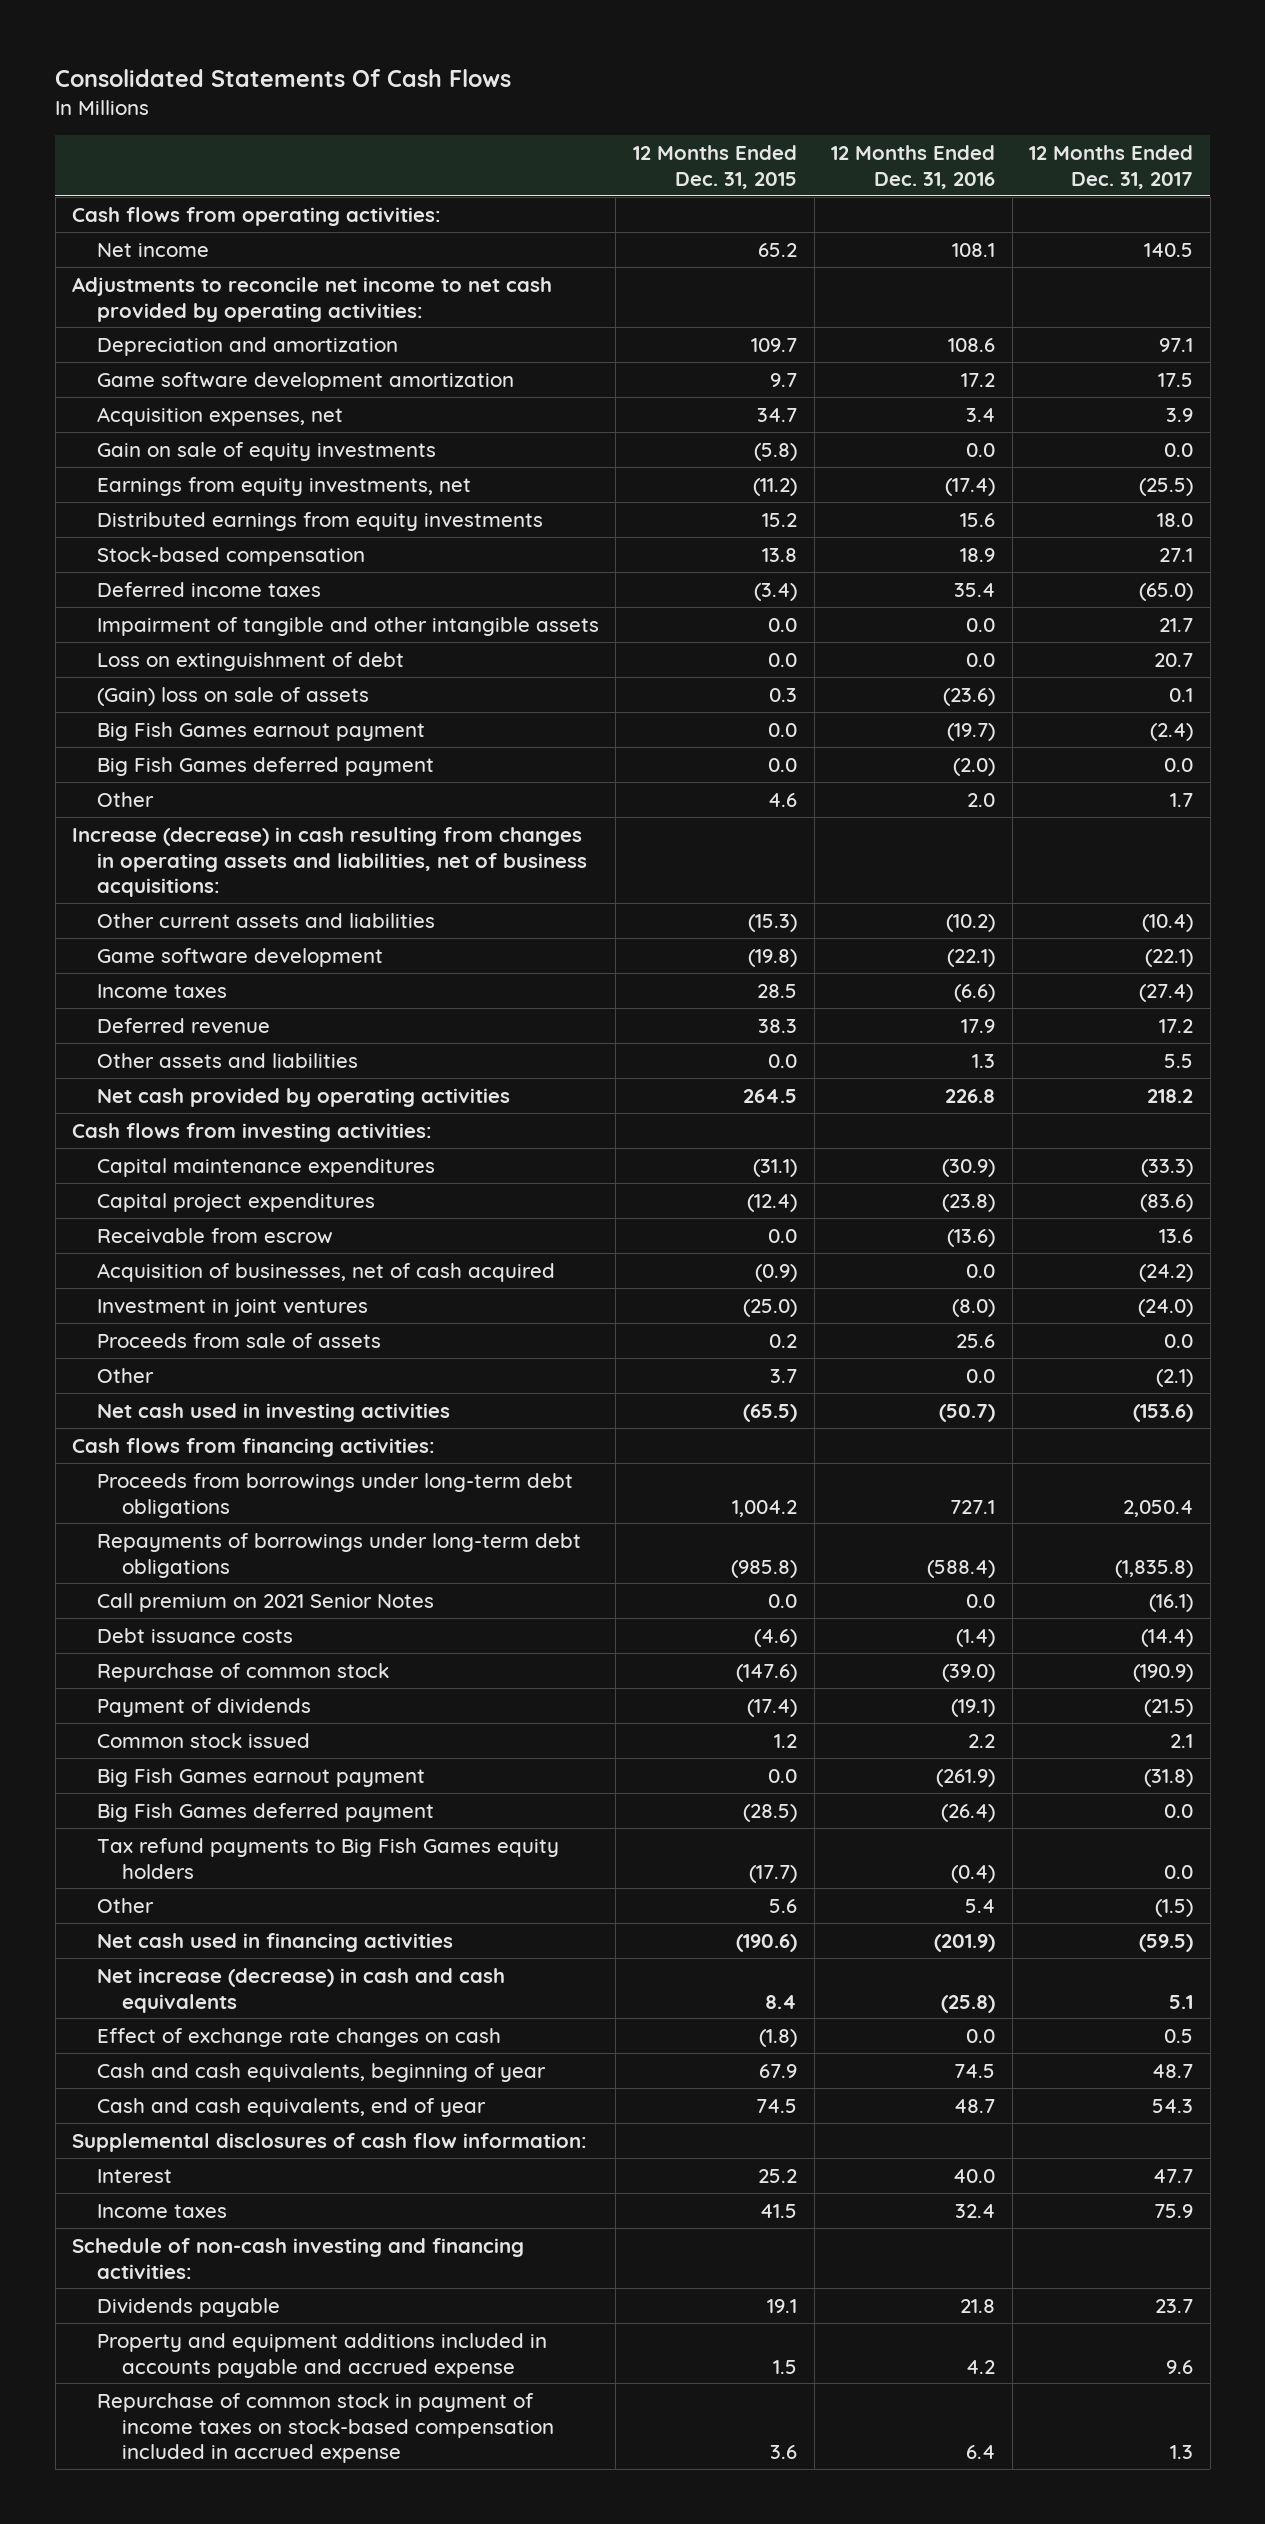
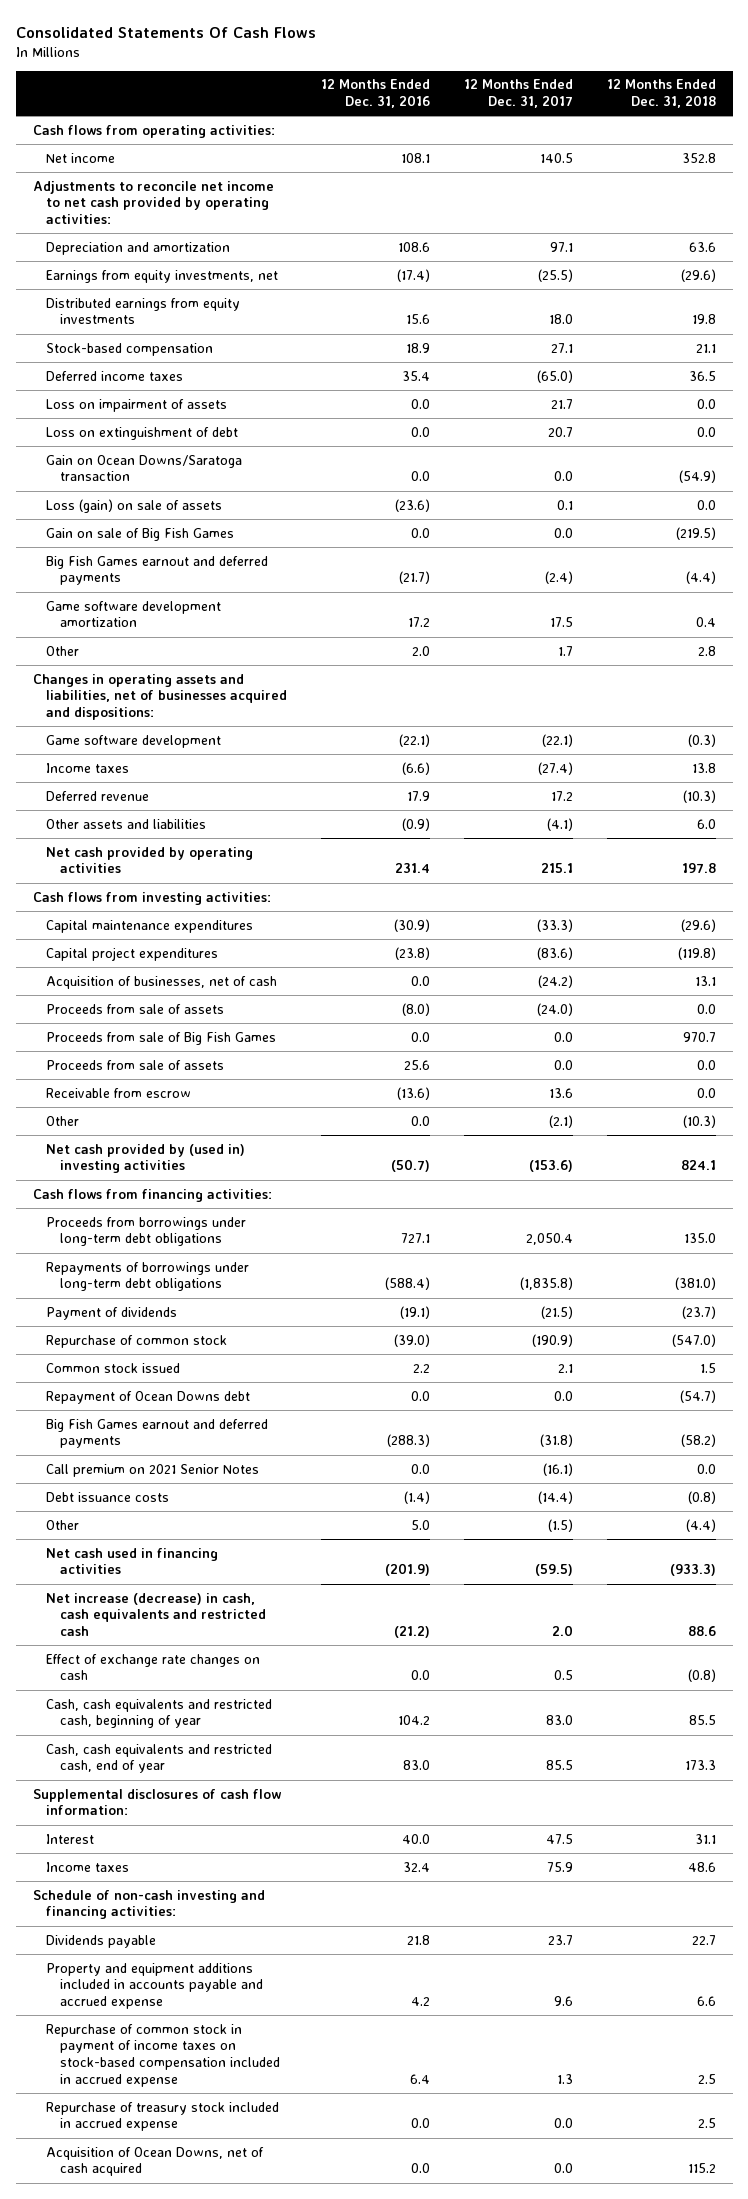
[632,144,797,189] 12 Months Ended Dec. 31, 2015 -> none
none -> [606,79,716,109] 12 Months Ended Dec. 31, 2018
[96,406,343,426] Acquisition expenses, net -> none
[96,441,436,461] Gain on sale of equity investments -> none
[96,616,599,636] Impairment of tangible and other intangible assets -> [46,398,228,412] Loss on impairment of assets
[96,721,425,741] Big Fish Games earnout payment -> none
none -> [46,454,243,482] Gain on Ocean Downs/Saratoga transaction
[96,686,369,706] (Gain) loss on sale of assets -> [46,498,223,513] Loss (gain) on sale of assets
none -> [46,527,235,541] Gain on sale of Big Fish Games
[96,756,434,776] Big Fish Games deferred payment -> [46,555,269,586] Big Fish Games earnout and deferred payments
[953,757,996,776] (2.0) -> [399,571,431,585] (21.7)
[1164,757,1194,772] 0.0 -> [544,571,573,585] (2.4)
[96,371,514,391] Game software development amortization -> [46,600,222,628] Game software development amortization
[96,912,435,928] Other current assets and liabilities -> none
[72,826,587,898] Increase (decrease) in cash resulting from changes in operating assets and liabilities, net of business acquisitions: -> [32,673,288,721] Changes in operating assets and liabilities, net of businesses acquired and dispositions:
[972,1053,996,1068] 1.3 -> [402,817,431,831] (0.9)
[1164,1053,1194,1068] 5.5 -> [546,817,573,831] (4.1)
[945,1088,996,1103] 226.8 -> [395,863,431,874] 231.4
[1147,1088,1194,1103] 218.2 -> [540,863,573,874] 215.1
[96,1262,555,1282] Acquisition of businesses, net of cash acquired -> [46,975,278,989] Acquisition of businesses, net of cash
[96,1298,368,1317] Investment in joint ventures -> [46,1003,225,1014] Proceeds from sale of assets
none -> [46,1031,277,1045] Proceeds from sale of Big Fish Games
[96,1227,333,1244] Receivable from escrow -> [46,1087,192,1098] Receivable from escrow
[96,1402,450,1422] Net cash used in investing activities -> [46,1143,246,1174] Net cash provided by (used in) investing activities
[96,1662,389,1682] Repurchase of common stock -> [46,1334,228,1348] Repurchase of common stock
[96,1802,434,1822] Big Fish Games deferred payment -> none
[96,1837,559,1879] Tax refund payments to Big Fish Games equity holders -> none
none -> [46,1390,251,1404] Repayment of Ocean Downs debt
[96,1767,425,1787] Big Fish Games earnout payment -> [46,1418,269,1449] Big Fish Games earnout and deferred payments
[936,1768,996,1787] (261.9) -> [387,1434,431,1448] (288.3)
[96,1592,434,1612] Call premium on 2021 Senior Notes -> [46,1463,260,1477] Call premium on 2021 Senior Notes
[96,1627,293,1643] Debt issuance costs -> [46,1491,170,1502] Debt issuance costs
[965,1898,996,1913] 5.4 -> [411,1519,431,1530] 5.0
[96,1967,505,2013] Net increase (decrease) in cash and cash equivalents -> [46,1592,266,1637] Net increase (decrease) in cash, cash equivalents and restricted cash
[941,1994,996,2013] (25.8) -> [394,1626,431,1639] (21.2)
[1169,1994,1194,2009] 5.1 -> [551,1625,573,1637] 2.0
[96,2062,546,2082] Cash and cash equivalents, beginning of year -> [46,1698,273,1729] Cash, cash equivalents and restricted cash, beginning of year
[954,2063,996,2078] 74.5 -> [398,1715,431,1726] 104.2
[1152,2063,1194,2078] 48.7 -> [545,1715,573,1726] 83.0
[96,2097,486,2117] Cash and cash equivalents, end of year -> [46,1743,273,1774] Cash, cash equivalents and restricted cash, end of year
[954,2098,996,2113] 48.7 -> [403,1760,431,1771] 83.0
[1152,2098,1194,2113] 54.3 -> [545,1760,573,1771] 85.5
[1153,2168,1194,2183] 47.7 -> [545,1833,573,1844] 47.5
none -> [46,2101,280,2132] Repurchase of treasury stock included in accrued expense
none -> [46,2146,265,2177] Acquisition of Ocean Downs, net of cash acquired

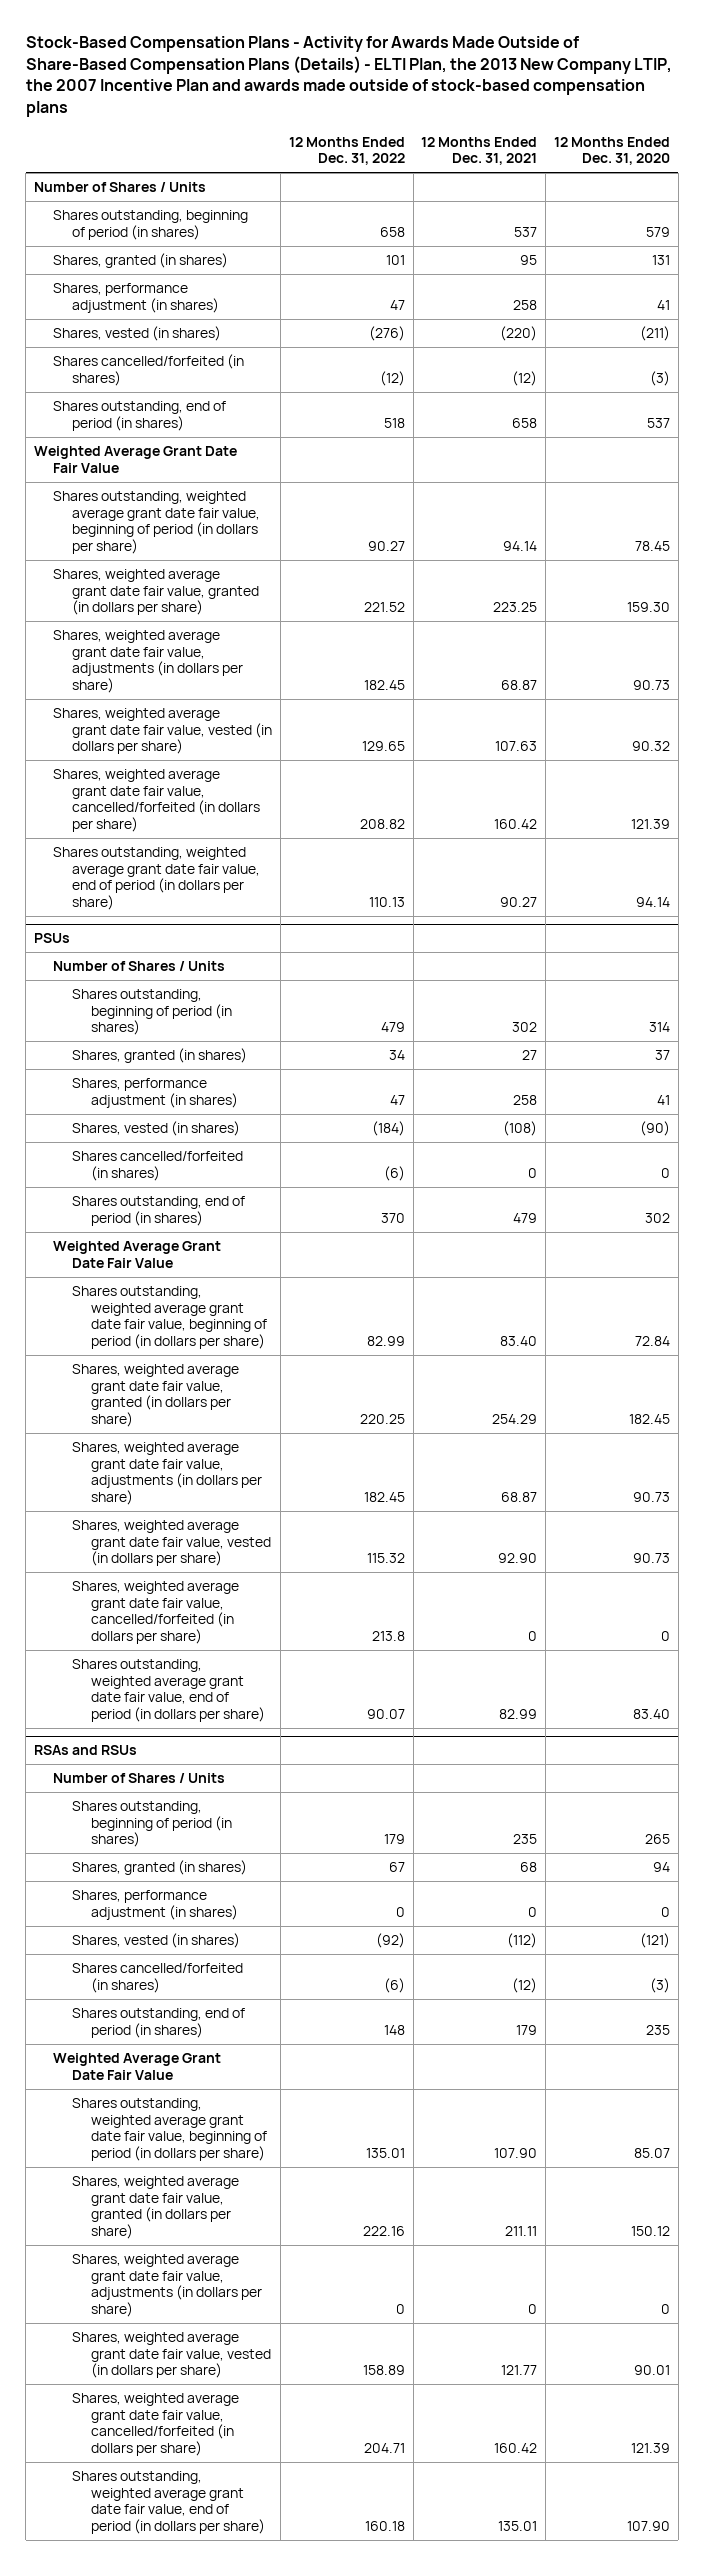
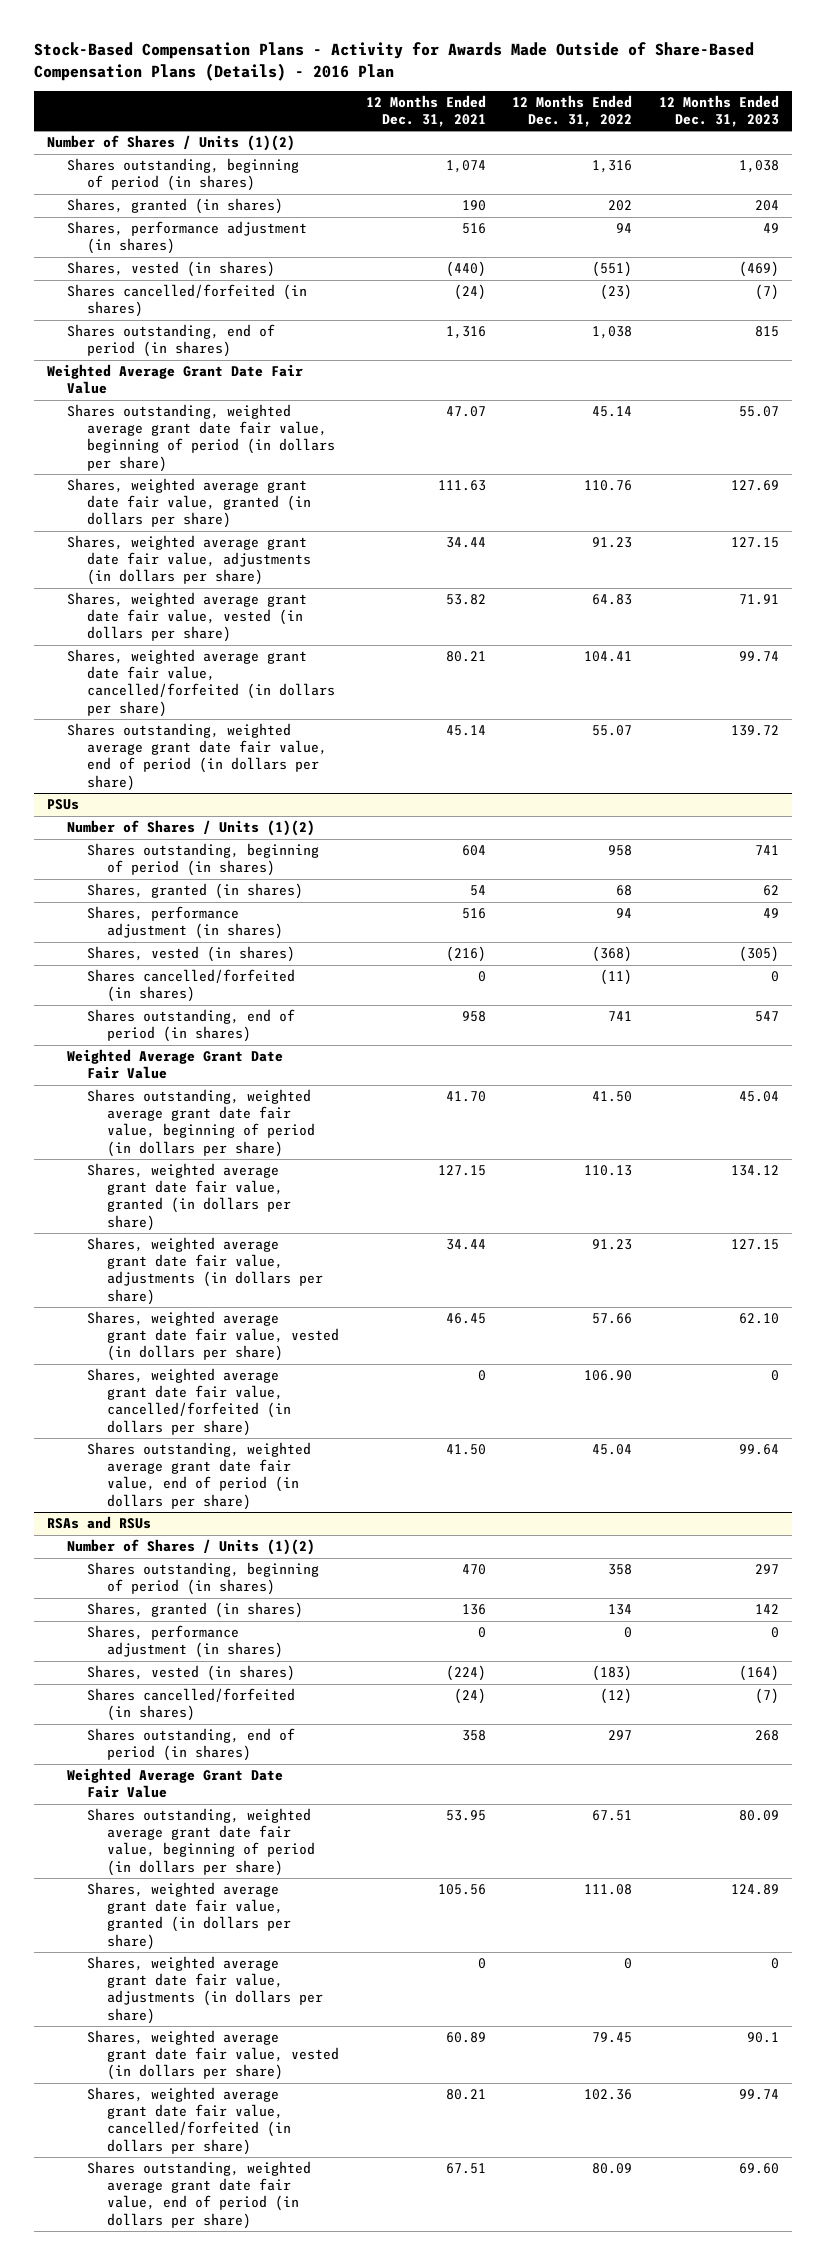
[25,35,672,118] Stock-Based Compensation Plans - Activity for Awards Made Outside of Share-Based Compensation Plans (Details) - ELTI Plan, the 2013 New Company LTIP, the 2007 Incentive Plan and awards made outside of stock-based compensation plans -> [33,42,754,81] Stock-Based Compensation Plans - Activity for Awards Made Outside of Share-Based Compensation Plans (Details) - 2016 Plan
[554,136,671,166] 12 Months Ended Dec. 31, 2020 -> none
none -> [659,94,780,127] 12 Months Ended Dec. 31, 2023
[33,182,206,193] Number of Shares / Units -> [47,135,296,152] Number of Shares / Units (1)(2)
[379,226,405,237] 658 -> [592,160,633,174] 1,316
[514,226,538,237] 537 -> [445,160,486,174] 1,074
[385,255,405,266] 101 -> [608,200,633,212] 202
[520,255,538,266] 95 -> [461,200,486,212] 190
[389,299,405,310] 47 -> [616,223,633,234] 94
[513,299,538,310] 258 -> [461,223,486,235] 516
[368,326,405,342] (276) -> [592,261,633,278] (551)
[500,326,538,342] (220) -> [445,261,486,278] (440)
[379,370,405,386] (12) -> [600,284,633,301] (23)
[512,370,538,386] (12) -> [453,284,486,301] (24)
[383,417,405,428] 518 -> [592,326,633,340] 1,038
[512,417,538,428] 658 -> [445,326,486,340] 1,316
[367,541,405,552] 90.27 -> [592,406,633,418] 45.14
[503,541,538,552] 94.14 -> [445,406,486,418] 47.07
[363,602,405,613] 221.52 -> [584,480,633,492] 110.76
[493,602,538,613] 223.25 -> [437,480,486,492] 111.63
[363,680,405,691] 182.45 -> [592,537,633,549] 91.23
[501,680,538,691] 68.87 -> [445,537,486,549] 34.44
[361,741,405,752] 129.65 -> [592,594,633,606] 64.83
[495,741,538,752] 107.63 -> [445,594,486,606] 53.82
[359,819,405,830] 208.82 -> [584,651,633,663] 104.41
[494,819,538,830] 160.42 -> [445,651,486,663] 80.21
[368,897,405,908] 110.13 -> [592,725,633,737] 55.07
[500,897,538,908] 90.27 -> [445,725,486,737] 45.14
[53,961,226,972] Number of Shares / Units -> [67,820,316,837] Number of Shares / Units (1)(2)
[380,1022,405,1033] 479 -> [608,845,633,857] 958
[512,1022,538,1033] 302 -> [461,845,486,857] 604
[388,1050,405,1061] 34 -> [616,885,633,897] 68
[522,1050,538,1061] 27 -> [469,885,486,897] 54
[389,1094,405,1105] 47 -> [616,908,633,919] 94
[513,1094,538,1105] 258 -> [461,908,486,920] 516
[371,1121,405,1137] (184) -> [592,946,633,963] (368)
[503,1121,538,1137] (108) -> [445,946,486,963] (216)
[383,1165,405,1181] (6) -> [600,969,633,986] (11)
[380,1212,405,1223] 370 -> [608,1011,633,1022] 741
[513,1212,538,1223] 479 -> [461,1011,486,1023] 958
[366,1336,405,1347] 82.99 -> [592,1091,633,1103] 41.50
[500,1336,538,1347] 83.40 -> [445,1091,486,1103] 41.70
[359,1414,405,1425] 220.25 -> [584,1165,633,1177] 110.13
[492,1414,538,1425] 254.29 -> [437,1165,486,1177] 127.15
[363,1492,405,1503] 182.45 -> [592,1239,633,1251] 91.23
[501,1492,538,1503] 68.87 -> [445,1239,486,1251] 34.44
[366,1553,405,1564] 115.32 -> [592,1313,633,1325] 57.66
[498,1553,538,1564] 92.90 -> [445,1313,486,1325] 46.45
[371,1631,405,1642] 213.8 -> [584,1370,633,1382] 106.90
[366,1709,405,1720] 90.07 -> [592,1444,633,1456] 45.04
[499,1709,538,1720] 82.99 -> [445,1444,486,1456] 41.50
[53,1773,226,1784] Number of Shares / Units -> [67,1539,316,1556] Number of Shares / Units (1)(2)
[383,1834,405,1845] 179 -> [608,1564,633,1576] 358
[513,1834,538,1845] 235 -> [461,1564,486,1576] 470
[388,1862,405,1873] 67 -> [608,1604,633,1616] 134
[520,1862,538,1873] 68 -> [461,1604,486,1616] 136
[375,1933,405,1949] (92) -> [592,1665,633,1682] (183)
[507,1933,538,1949] (112) -> [445,1665,486,1682] (224)
[383,1977,405,1993] (6) -> [600,1688,633,1705] (12)
[512,1977,538,1993] (12) -> [453,1688,486,1705] (24)
[383,2024,405,2035] 148 -> [608,1730,633,1741] 297
[516,2024,538,2035] 179 -> [461,1730,486,1742] 358
[365,2148,405,2159] 135.01 -> [592,1810,633,1822] 67.51
[494,2148,538,2159] 107.90 -> [445,1810,486,1822] 53.95
[362,2226,405,2237] 222.16 -> [584,1884,633,1896] 111.08
[505,2226,538,2237] 211.11 -> [437,1884,486,1896] 105.56
[362,2365,405,2376] 158.89 -> [592,2032,633,2044] 79.45
[501,2365,538,2376] 121.77 -> [445,2032,486,2044] 60.89
[363,2443,405,2454] 204.71 -> [584,2089,633,2101] 102.36
[494,2443,538,2454] 160.42 -> [445,2089,486,2101] 80.21
[364,2521,405,2532] 160.18 -> [592,2163,633,2175] 80.09
[498,2521,538,2532] 135.01 -> [445,2163,486,2175] 67.51

